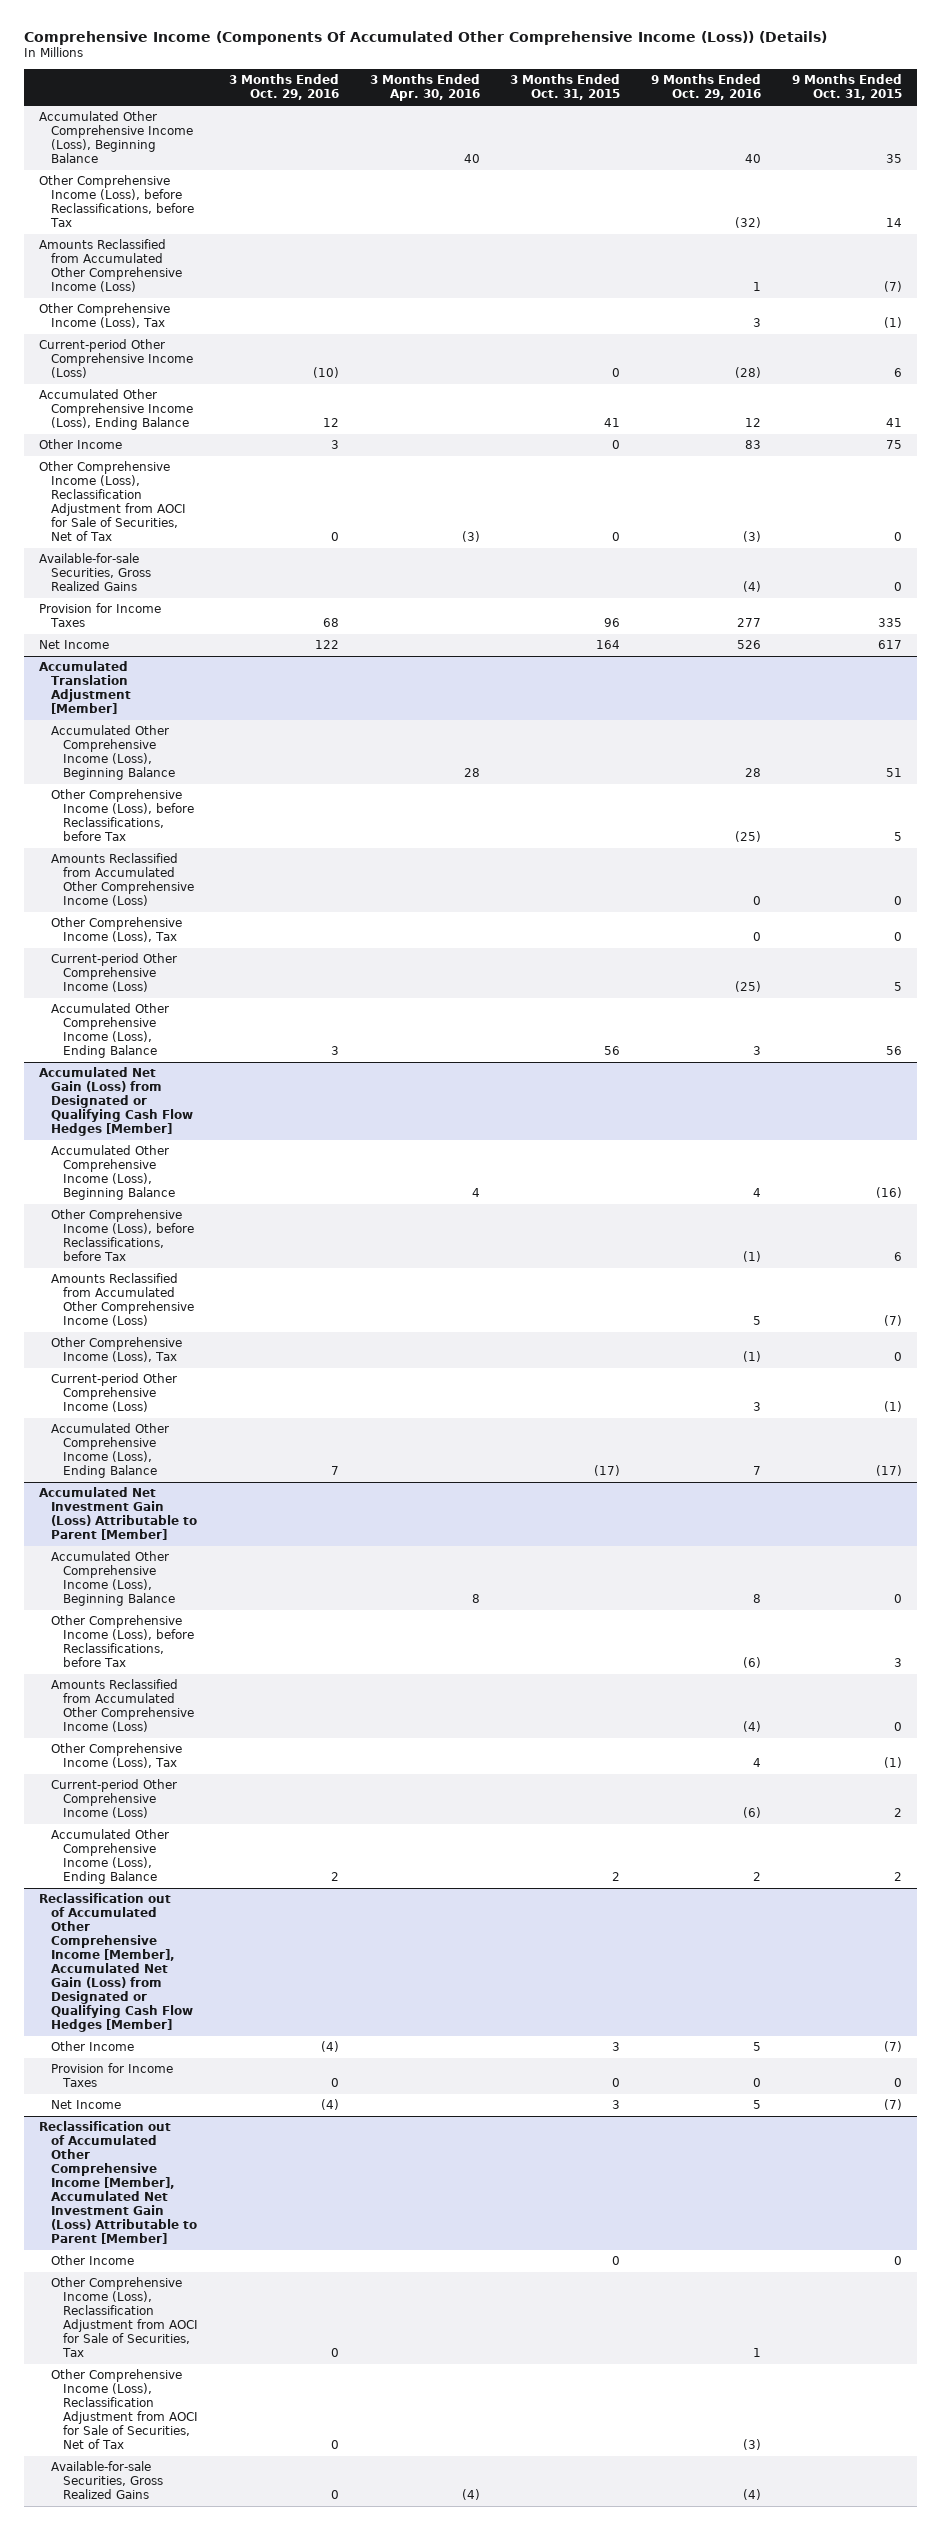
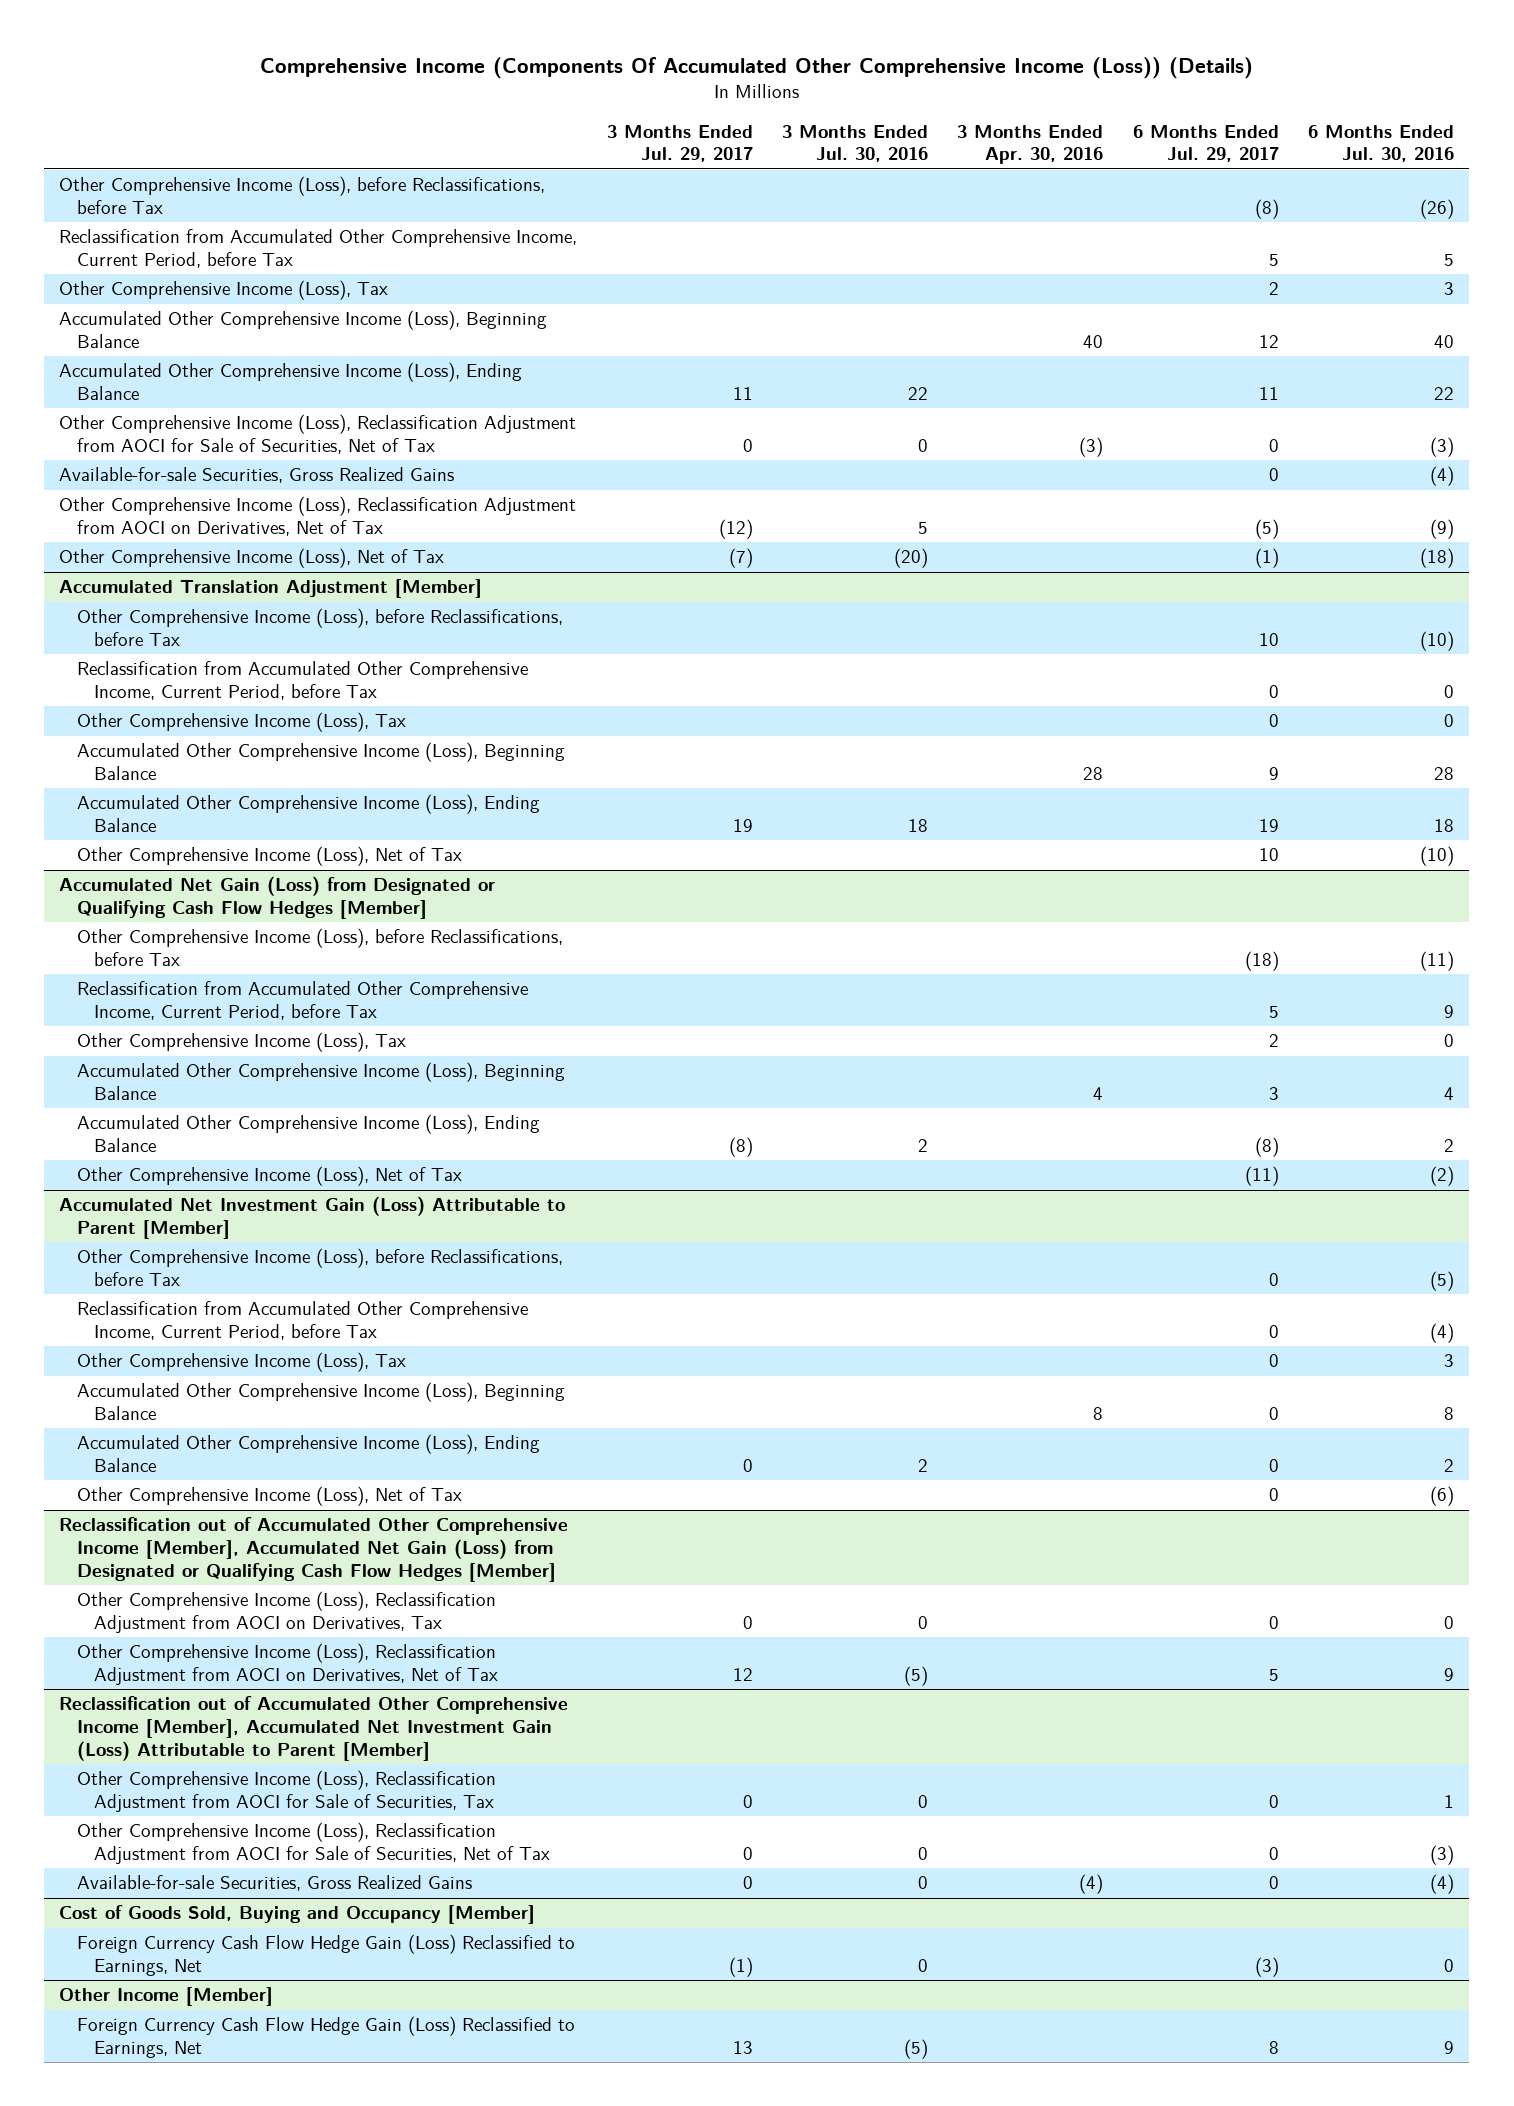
[228,74,339,101] 3 Months Ended Oct. 29, 2016 -> none
[510,74,621,101] 3 Months Ended Oct. 31, 2015 -> none
[650,74,761,101] 9 Months Ended Oct. 29, 2016 -> none
[791,74,902,101] 9 Months Ended Oct. 31, 2015 -> none
none -> [606,124,753,163] 3 Months Ended Jul. 29, 2017
none -> [782,124,929,163] 3 Months Ended Jul. 30, 2016
none -> [1132,124,1279,163] 6 Months Ended Jul. 29, 2017
none -> [1308,124,1455,163] 6 Months Ended Jul. 30, 2016
[38,239,183,293] Amounts Reclassified from Accumulated Other Comprehensive Income (Loss) -> [59,229,578,269] Reclassification from Accumulated Other Comprehensive Income, Current Period, before Tax
[38,339,194,379] Current-period Other Comprehensive Income (Loss) -> none
[38,111,194,164] Accumulated Other Comprehensive Income (Loss), Beginning Balance -> [59,310,548,349] Accumulated Other Comprehensive Income (Loss), Beginning Balance
[38,439,122,450] Other Income -> none
[38,603,161,628] Provision for Income Taxes -> none
[38,640,109,650] Net Income -> none
none -> [59,496,577,537] Other Comprehensive Income (Loss), Reclassification Adjustment from AOCI on Derivatives, Net of Tax
none -> [59,548,445,569] Other Comprehensive Income (Loss), Net of Tax
[51,853,195,907] Amounts Reclassified from Accumulated Other Comprehensive Income (Loss) -> [76,661,528,701] Reclassification from Accumulated Other Comprehensive Income, Current Period, before Tax
[51,953,178,993] Current-period Other Comprehensive Income (Loss) -> none
[51,725,176,781] Accumulated Other Comprehensive Income (Loss), Beginning Balance -> [76,742,565,781] Accumulated Other Comprehensive Income (Loss), Beginning Balance
none -> [76,846,462,867] Other Comprehensive Income (Loss), Net of Tax
[51,1273,195,1327] Amounts Reclassified from Accumulated Other Comprehensive Income (Loss) -> [76,981,528,1021] Reclassification from Accumulated Other Comprehensive Income, Current Period, before Tax
[51,1373,178,1413] Current-period Other Comprehensive Income (Loss) -> none
[51,1145,176,1201] Accumulated Other Comprehensive Income (Loss), Beginning Balance -> [76,1062,565,1101] Accumulated Other Comprehensive Income (Loss), Beginning Balance
none -> [76,1166,462,1187] Other Comprehensive Income (Loss), Net of Tax
[51,1679,195,1733] Amounts Reclassified from Accumulated Other Comprehensive Income (Loss) -> [76,1301,528,1341] Reclassification from Accumulated Other Comprehensive Income, Current Period, before Tax
[51,1779,178,1819] Current-period Other Comprehensive Income (Loss) -> none
[51,1551,176,1607] Accumulated Other Comprehensive Income (Loss), Beginning Balance -> [76,1382,565,1421] Accumulated Other Comprehensive Income (Loss), Beginning Balance
none -> [76,1486,462,1507] Other Comprehensive Income (Loss), Net of Tax
[51,2041,135,2052] Other Income -> none
[51,2063,174,2088] Provision for Income Taxes -> none
[51,2100,122,2110] Net Income -> none
none -> [76,1591,496,1634] Other Comprehensive Income (Loss), Reclassification Adjustment from AOCI on Derivatives, Tax
none -> [76,1643,498,1686] Other Comprehensive Income (Loss), Reclassification Adjustment from AOCI on Derivatives, Net of Tax
[51,2255,135,2266] Other Income -> none
none -> [59,1905,536,1925] Cost of Goods Sold, Buying and Occupancy [Member]
none -> [76,1934,575,1977] Foreign Currency Cash Flow Hedge Gain (Loss) Reclassified to Earnings, Net
none -> [59,1987,274,2007] Other Income [Member]
none -> [76,2016,575,2059] Foreign Currency Cash Flow Hedge Gain (Loss) Reclassified to Earnings, Net

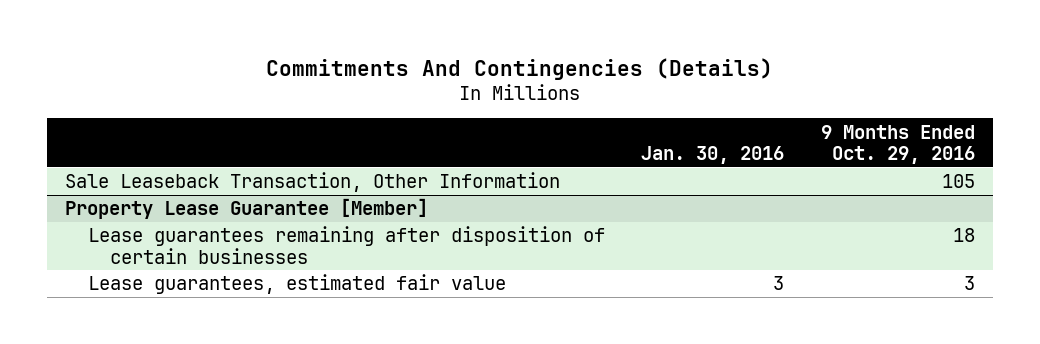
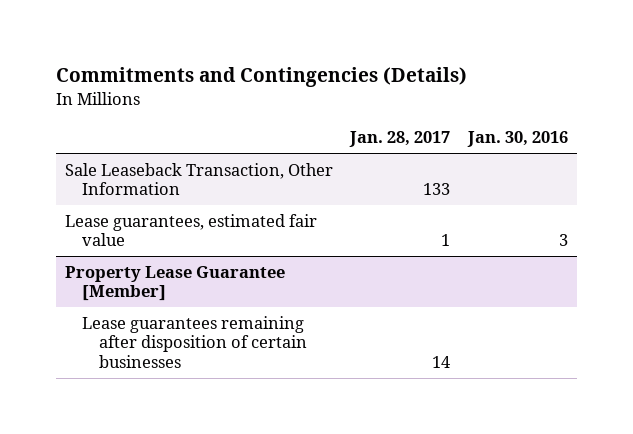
[266,57,774,80] Commitments And Contingencies (Details) -> [56,67,468,88] Commitments and Contingencies (Details)
[820,124,975,164] 9 Months Ended Oct. 29, 2016 -> none
none -> [349,131,451,148] Jan. 28, 2017
none -> [64,213,317,247] Lease guarantees, estimated fair value
[87,274,506,295] Lease guarantees, estimated fair value -> none

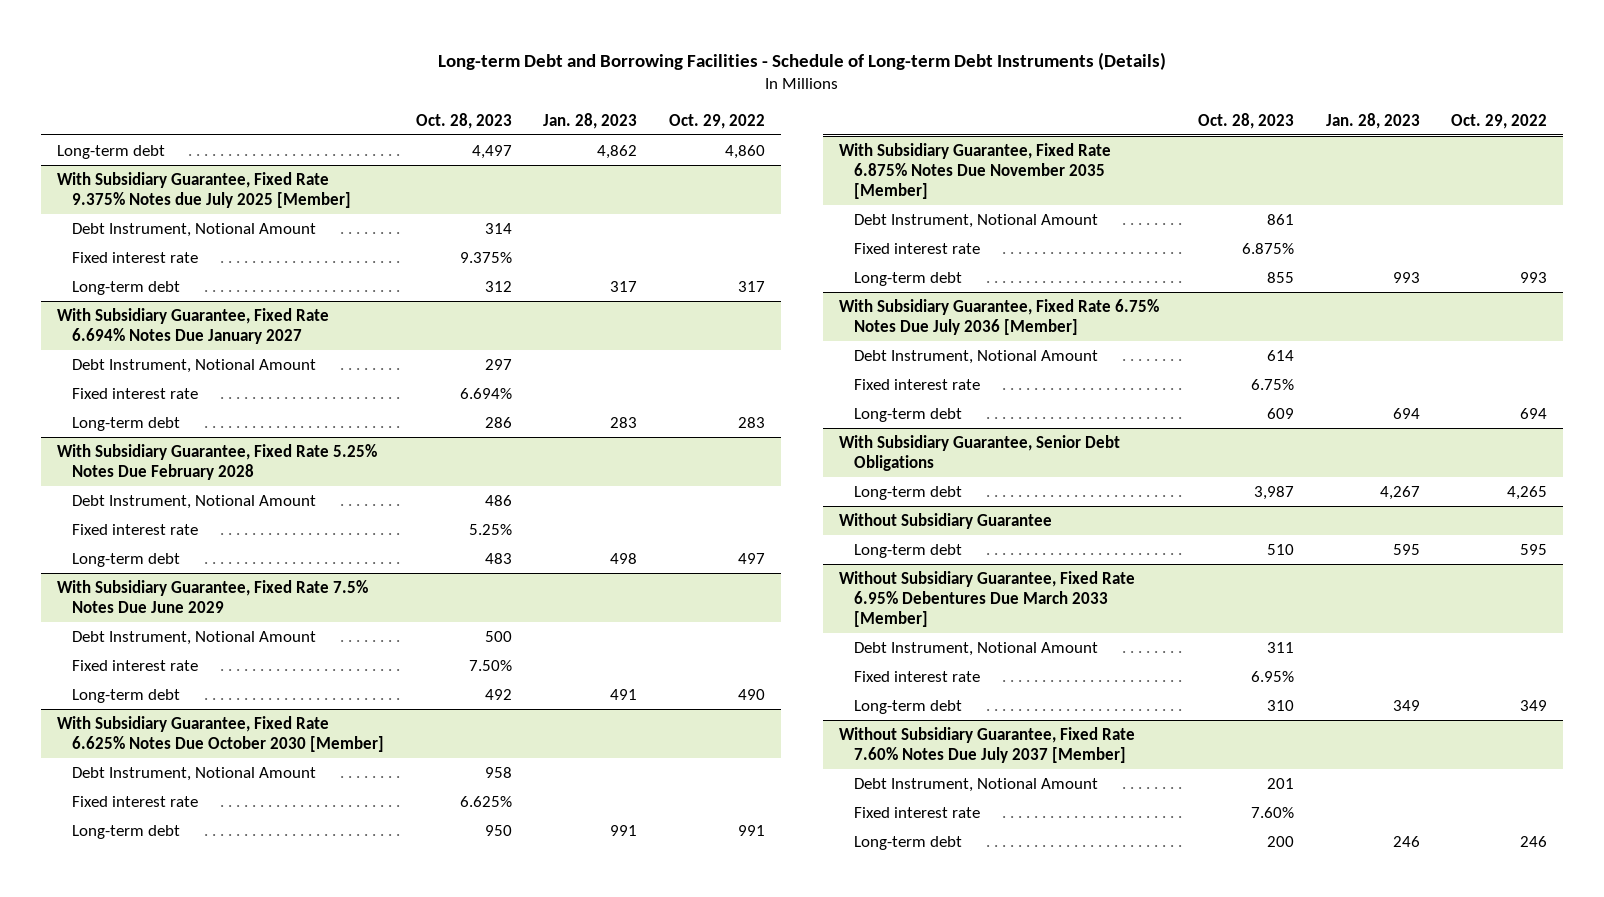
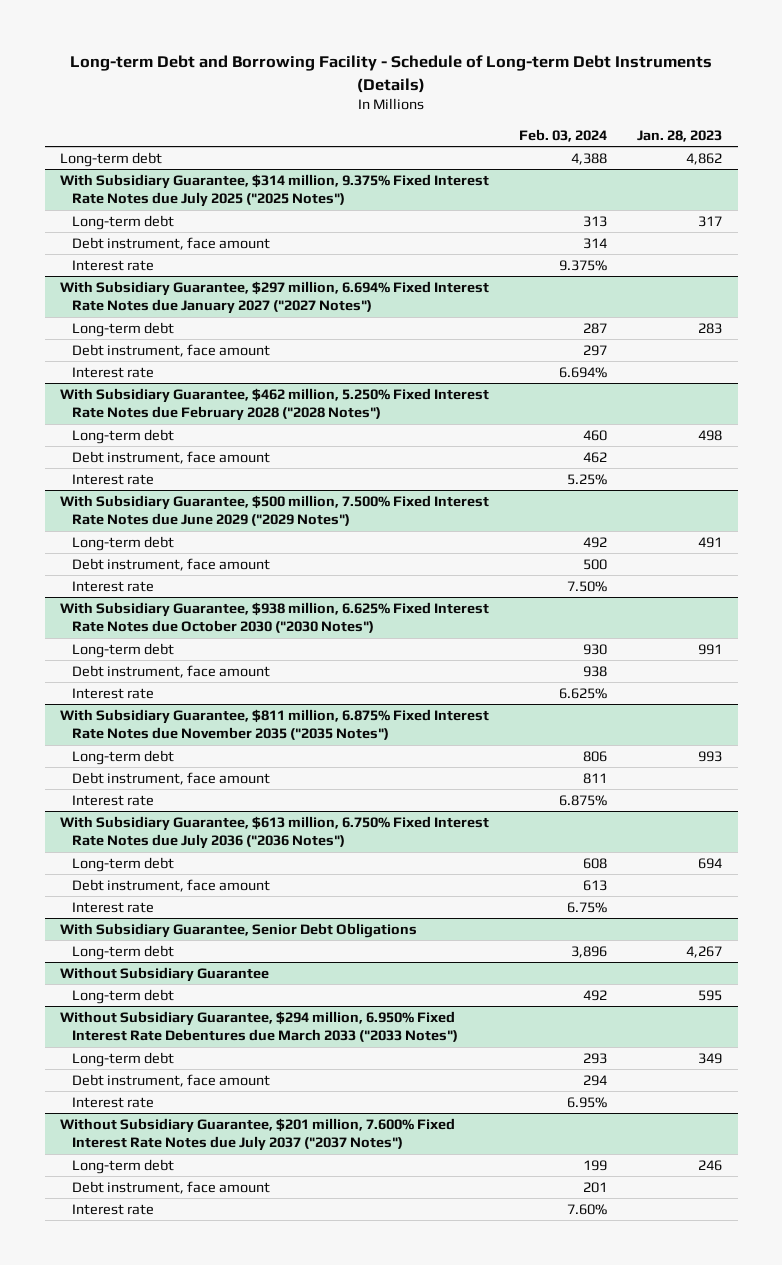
[437,51,1166,70] Long-term Debt and Borrowing Facilities - Schedule of Long-term Debt Instruments (Details) -> [70,55,713,93] Long-term Debt and Borrowing Facility - Schedule of Long-term Debt Instruments (Details)
[415,112,512,129] Oct. 28, 2023 -> none
[669,113,766,129] Oct. 29, 2022 -> none
none -> [519,128,608,142] Feb. 03, 2024
[71,222,316,237] Debt Instrument, Notional Amount -> none
[71,251,198,263] Fixed interest rate -> none
[56,171,351,209] With Subsidiary Guarantee, Fixed Rate 9.375% Notes due July 2025 [Member] -> [60,173,490,207] With Subsidiary Guarantee, $314 million, 9.375% Fixed Interest Rate Notes due July 2025 ("2025 Notes")
[71,358,316,373] Debt Instrument, Notional Amount -> none
[71,387,198,399] Fixed interest rate -> none
none -> [72,236,271,250] Debt instrument, face amount
none -> [72,259,155,271] Interest rate
[56,307,329,345] With Subsidiary Guarantee, Fixed Rate 6.694% Notes Due January 2027 -> [60,280,490,314] With Subsidiary Guarantee, $297 million, 6.694% Fixed Interest Rate Notes due January 2027 ("2027 Notes")
[71,494,316,509] Debt Instrument, Notional Amount -> none
[71,523,198,535] Fixed interest rate -> none
none -> [72,343,271,357] Debt instrument, face amount
none -> [72,366,155,378] Interest rate
[56,443,377,481] With Subsidiary Guarantee, Fixed Rate 5.25% Notes Due February 2028 -> [60,387,490,421] With Subsidiary Guarantee, $462 million, 5.250% Fixed Interest Rate Notes due February 2028 ("2028 Notes")
[71,630,316,645] Debt Instrument, Notional Amount -> none
[71,659,198,671] Fixed interest rate -> none
none -> [72,450,271,464] Debt instrument, face amount
none -> [72,473,155,485] Interest rate
[56,579,368,614] With Subsidiary Guarantee, Fixed Rate 7.5% Notes Due June 2029 -> [60,494,490,526] With Subsidiary Guarantee, $500 million, 7.500% Fixed Interest Rate Notes due June 2029 ("2029 Notes")
[71,766,316,781] Debt Instrument, Notional Amount -> none
[71,795,198,807] Fixed interest rate -> none
none -> [72,557,271,571] Debt instrument, face amount
none -> [72,580,155,592] Interest rate
[56,715,384,753] With Subsidiary Guarantee, Fixed Rate 6.625% Notes Due October 2030 [Member] -> [60,601,490,633] With Subsidiary Guarantee, $938 million, 6.625% Fixed Interest Rate Notes due October 2030 ("2030 Notes")
[853,213,1098,228] Debt Instrument, Notional Amount -> none
[853,242,980,254] Fixed interest rate -> none
none -> [72,664,271,678] Debt instrument, face amount
none -> [72,687,155,699] Interest rate
[838,142,1111,200] With Subsidiary Guarantee, Fixed Rate 6.875% Notes Due November 2035 [Member] -> [60,708,490,740] With Subsidiary Guarantee, $811 million, 6.875% Fixed Interest Rate Notes due November 2035 ("2035 Notes")
[853,349,1098,364] Debt Instrument, Notional Amount -> none
[853,378,980,390] Fixed interest rate -> none
none -> [72,771,271,785] Debt instrument, face amount
none -> [72,794,155,806] Interest rate
[838,298,1159,336] With Subsidiary Guarantee, Fixed Rate 6.75% Notes Due July 2036 [Member] -> [60,815,490,849] With Subsidiary Guarantee, $613 million, 6.750% Fixed Interest Rate Notes due July 2036 ("2036 Notes")
none -> [72,878,271,892] Debt instrument, face amount
none -> [72,901,155,913] Interest rate
[853,641,1098,656] Debt Instrument, Notional Amount -> none
[853,670,980,682] Fixed interest rate -> none
[838,570,1135,628] Without Subsidiary Guarantee, Fixed Rate 6.95% Debentures Due March 2033 [Member] -> [60,1010,459,1042] Without Subsidiary Guarantee, $294 million, 6.950% Fixed Interest Rate Debentures due March 2033 ("2033 Notes")
[853,777,1098,792] Debt Instrument, Notional Amount -> none
[853,806,980,818] Fixed interest rate -> none
none -> [72,1073,271,1087] Debt instrument, face amount
none -> [72,1096,155,1108] Interest rate
[838,726,1135,764] Without Subsidiary Guarantee, Fixed Rate 7.60% Notes Due July 2037 [Member] -> [60,1117,456,1151] Without Subsidiary Guarantee, $201 million, 7.600% Fixed Interest Rate Notes due July 2037 ("2037 Notes")
none -> [72,1180,271,1194] Debt instrument, face amount
none -> [72,1203,155,1215] Interest rate

